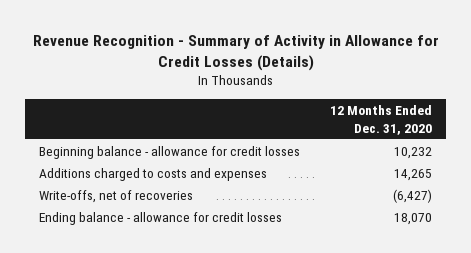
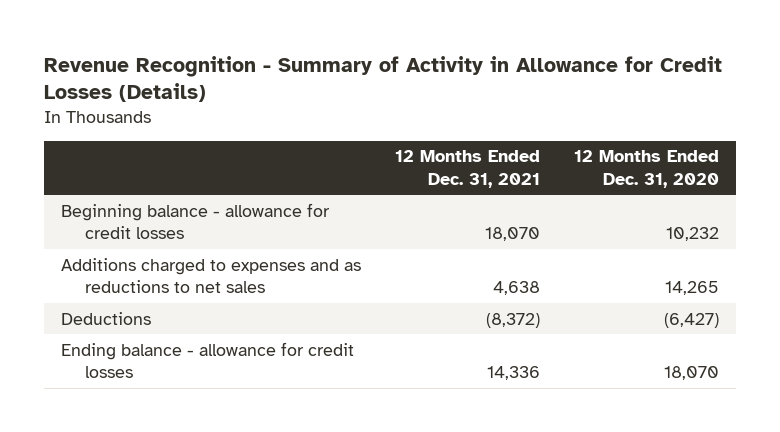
none -> [394,150,540,188] 12 Months Ended Dec. 31, 2021
[39,168,268,182] Additions charged to costs and expenses -> [60,257,361,294] Additions charged to expenses and as reductions to net sales
[39,190,194,204] Write-offs, net of recoveries -> [60,311,151,325] Deductions

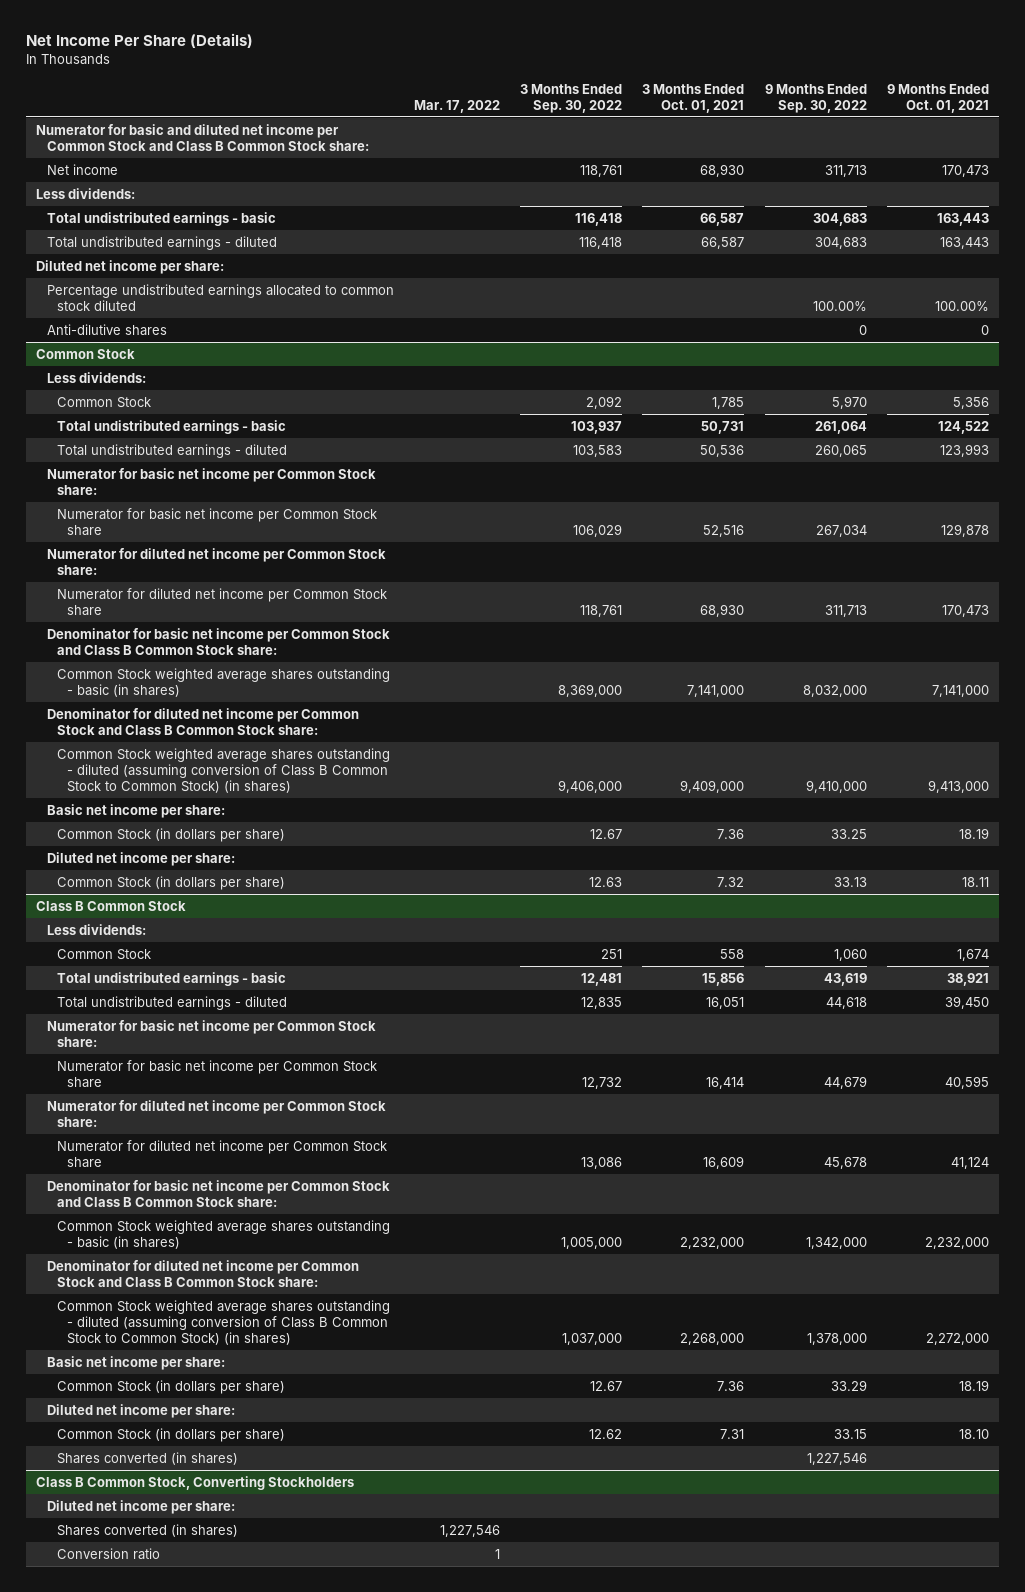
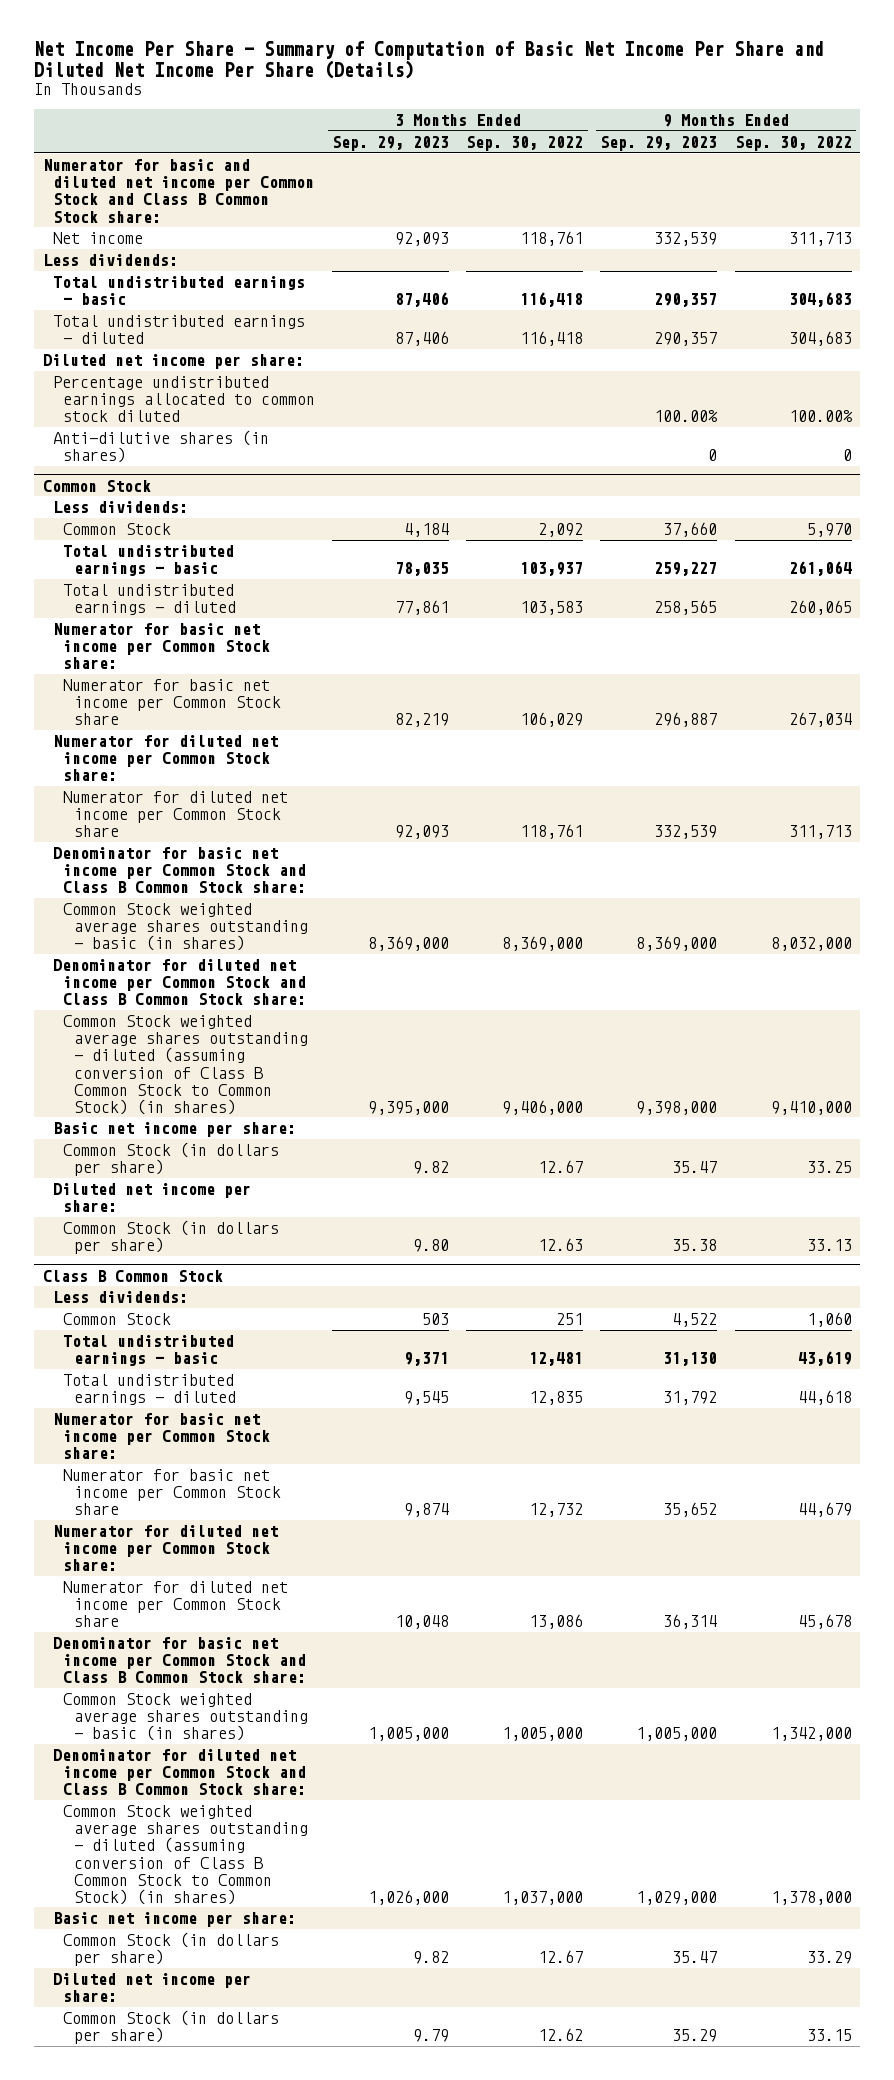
[26,33,254,49] Net Income Per Share (Details) -> [34,40,825,79] Net Income Per Share - Summary of Computation of Basic Net Income Per Share and Diluted Net Income Per Share (Details)
[413,99,500,113] Mar. 17, 2022 -> none
[642,83,745,113] 3 Months Ended Oct. 01, 2021 -> none
[886,83,989,113] 9 Months Ended Oct. 01, 2021 -> none
none -> [332,136,450,152] Sep. 29, 2023
none -> [600,136,718,152] Sep. 29, 2023
[46,323,167,336] Anti-dilutive shares -> [53,430,270,464] Anti-dilutive shares (in shares)
[57,1451,239,1465] Shares converted (in shares) -> none
[36,1475,355,1490] Class B Common Stock, Converting Stockholders -> none
[46,1499,235,1514] Diluted net income per share: -> none
[57,1523,239,1537] Shares converted (in shares) -> none
[57,1547,161,1560] Conversion ratio -> none

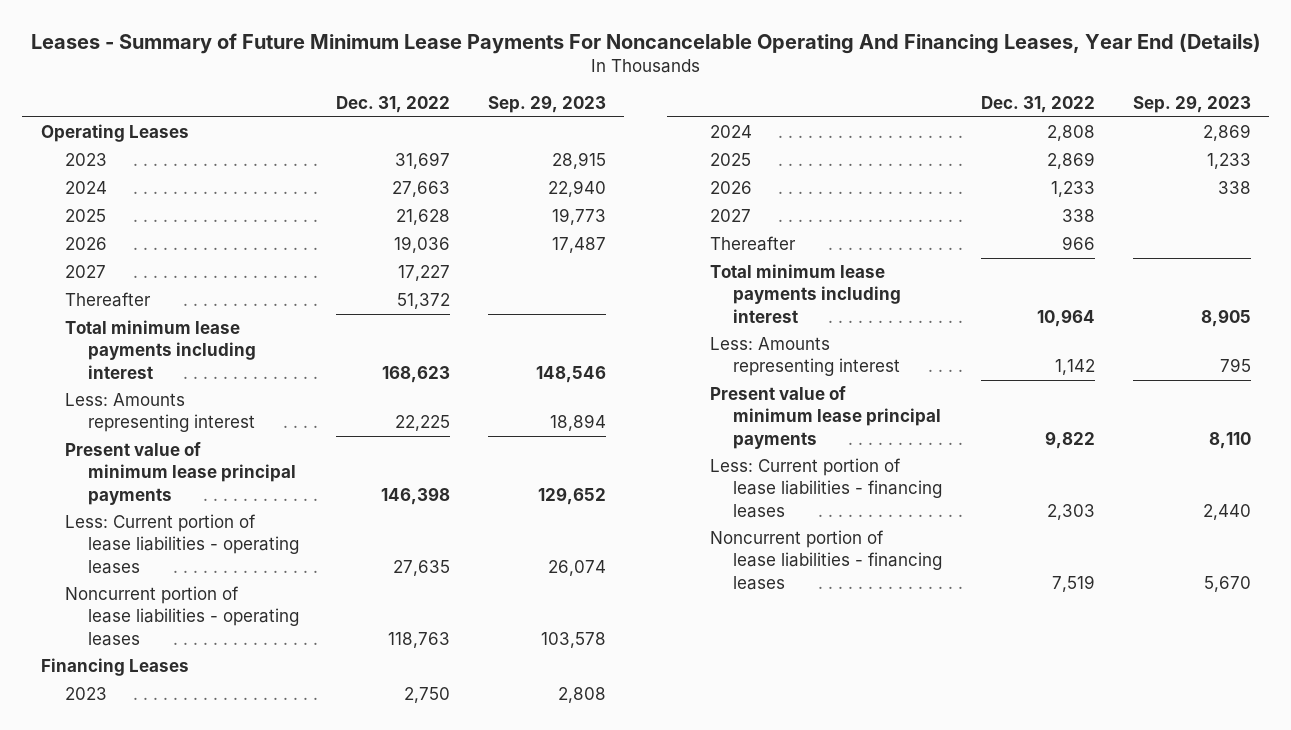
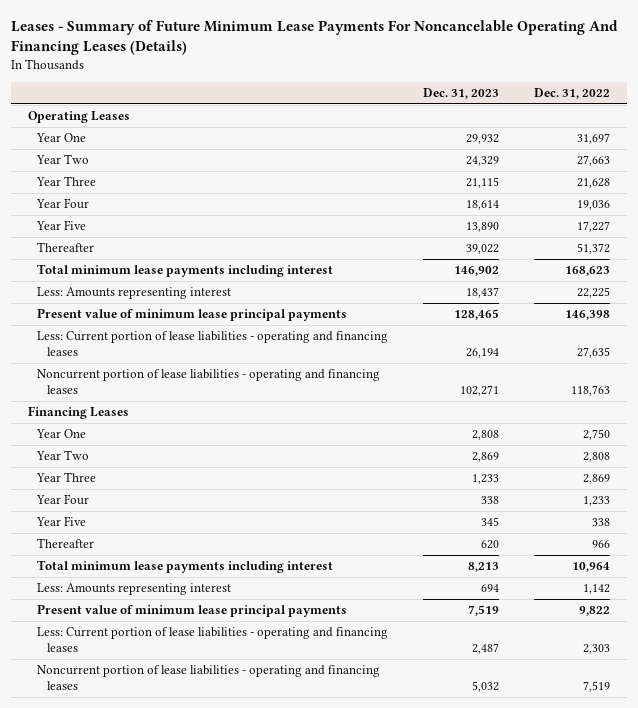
[30,32,1261,54] Leases - Summary of Future Minimum Lease Payments For Noncancelable Operating And Financing Leases, Year End (Details) -> [10,20,618,56] Leases - Summary of Future Minimum Lease Payments For Noncancelable Operating And Financing Leases (Details)
[487,95,606,114] Sep. 29, 2023 -> none
none -> [423,88,500,100] Dec. 31, 2023
[64,153,107,167] 2023 -> [36,133,87,143] Year One
[64,181,107,195] 2024 -> [36,154,90,165] Year Two
[64,209,106,223] 2025 -> [36,176,97,187] Year Three
[64,237,107,251] 2026 -> [36,198,90,210] Year Four
[64,265,106,279] 2027 -> [36,220,87,231] Year Five
[64,514,300,574] Less: Current portion of lease liabilities - operating leases -> [37,331,389,357] Less: Current portion of lease liabilities - operating and financing leases
[64,586,300,646] Noncurrent portion of lease liabilities - operating leases -> [37,369,381,395] Noncurrent portion of lease liabilities - operating and financing leases
[64,687,107,701] 2023 -> [36,429,87,439] Year One
[709,125,752,139] 2024 -> [36,450,90,461] Year Two
[709,153,751,167] 2025 -> [36,472,97,483] Year Three
[709,181,752,195] 2026 -> [36,494,90,506] Year Four
[709,209,751,223] 2027 -> [36,516,87,527] Year Five
[709,458,943,518] Less: Current portion of lease liabilities - financing leases -> [37,627,389,653] Less: Current portion of lease liabilities - operating and financing leases
[709,530,943,590] Noncurrent portion of lease liabilities - financing leases -> [37,665,381,691] Noncurrent portion of lease liabilities - operating and financing leases

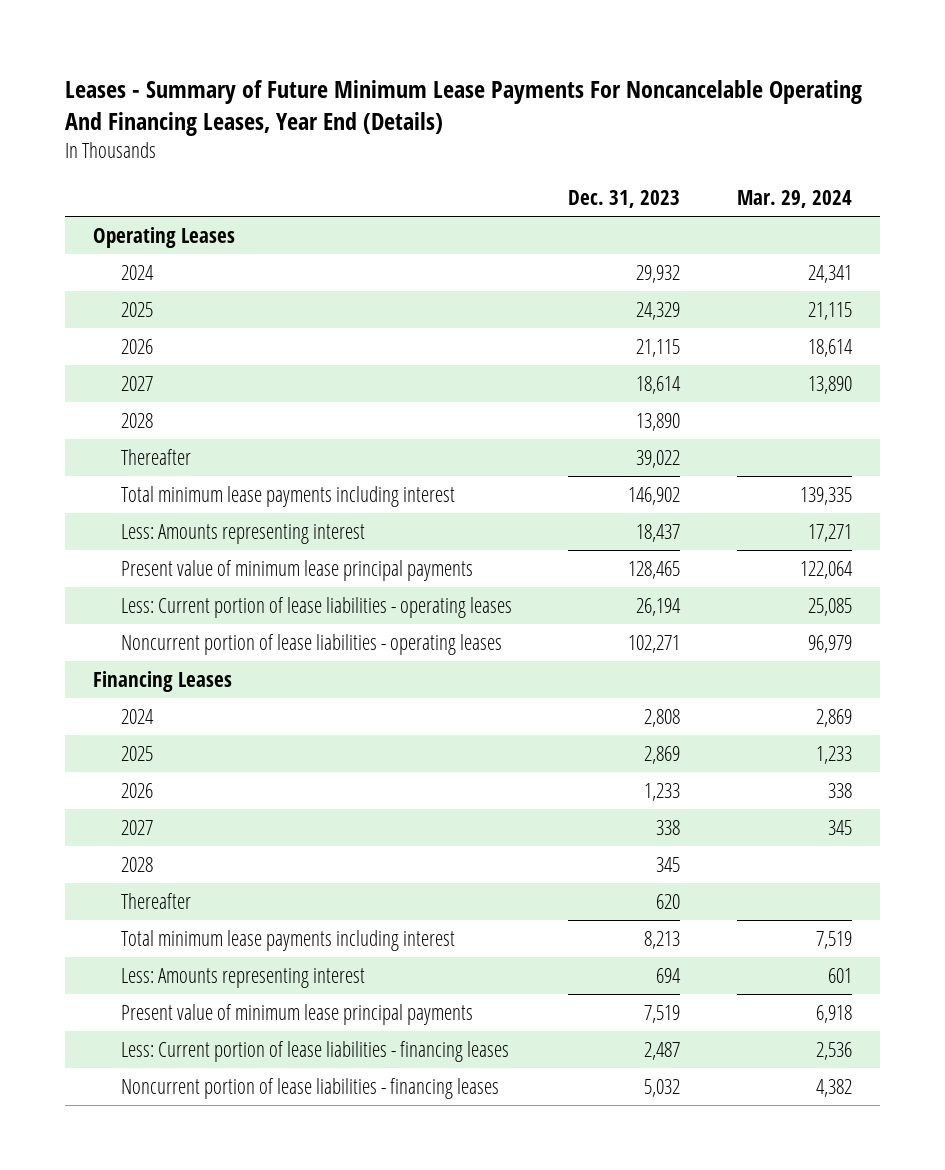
[10,20,618,56] Leases - Summary of Future Minimum Lease Payments For Noncancelable Operating And Financing Leases (Details) -> [65,79,863,137] Leases - Summary of Future Minimum Lease Payments For Noncancelable Operating And Financing Leases, Year End (Details)
[534,88,611,100] Dec. 31, 2022 -> none
none -> [736,190,852,209] Mar. 29, 2024
[36,133,87,143] Year One -> [121,265,155,281] 2024
[36,154,90,165] Year Two -> [121,302,154,318] 2025
[36,176,97,187] Year Three -> [121,339,154,355] 2026
[36,198,90,210] Year Four -> [121,376,154,392] 2027
[36,220,87,231] Year Five -> [121,413,154,429] 2028
[37,331,389,357] Less: Current portion of lease liabilities - operating and financing leases -> [121,597,513,619] Less: Current portion of lease liabilities - operating leases
[37,369,381,395] Noncurrent portion of lease liabilities - operating and financing leases -> [121,634,503,656] Noncurrent portion of lease liabilities - operating leases
[36,429,87,439] Year One -> [121,709,155,725] 2024
[36,450,90,461] Year Two -> [121,746,154,762] 2025
[36,472,97,483] Year Three -> [121,783,154,799] 2026
[36,494,90,506] Year Four -> [121,820,154,836] 2027
[36,516,87,527] Year Five -> [121,857,154,873] 2028
[37,627,389,653] Less: Current portion of lease liabilities - operating and financing leases -> [121,1041,510,1063] Less: Current portion of lease liabilities - financing leases
[37,665,381,691] Noncurrent portion of lease liabilities - operating and financing leases -> [121,1078,500,1100] Noncurrent portion of lease liabilities - financing leases

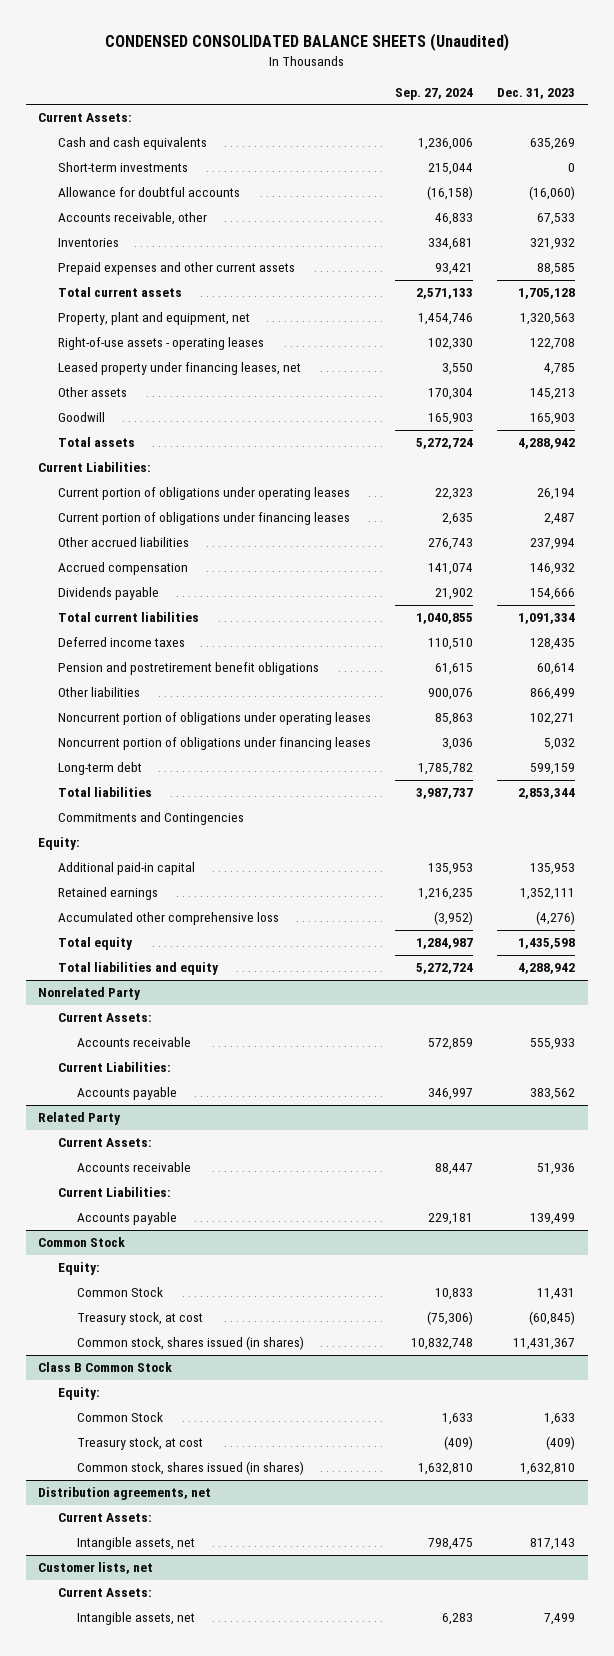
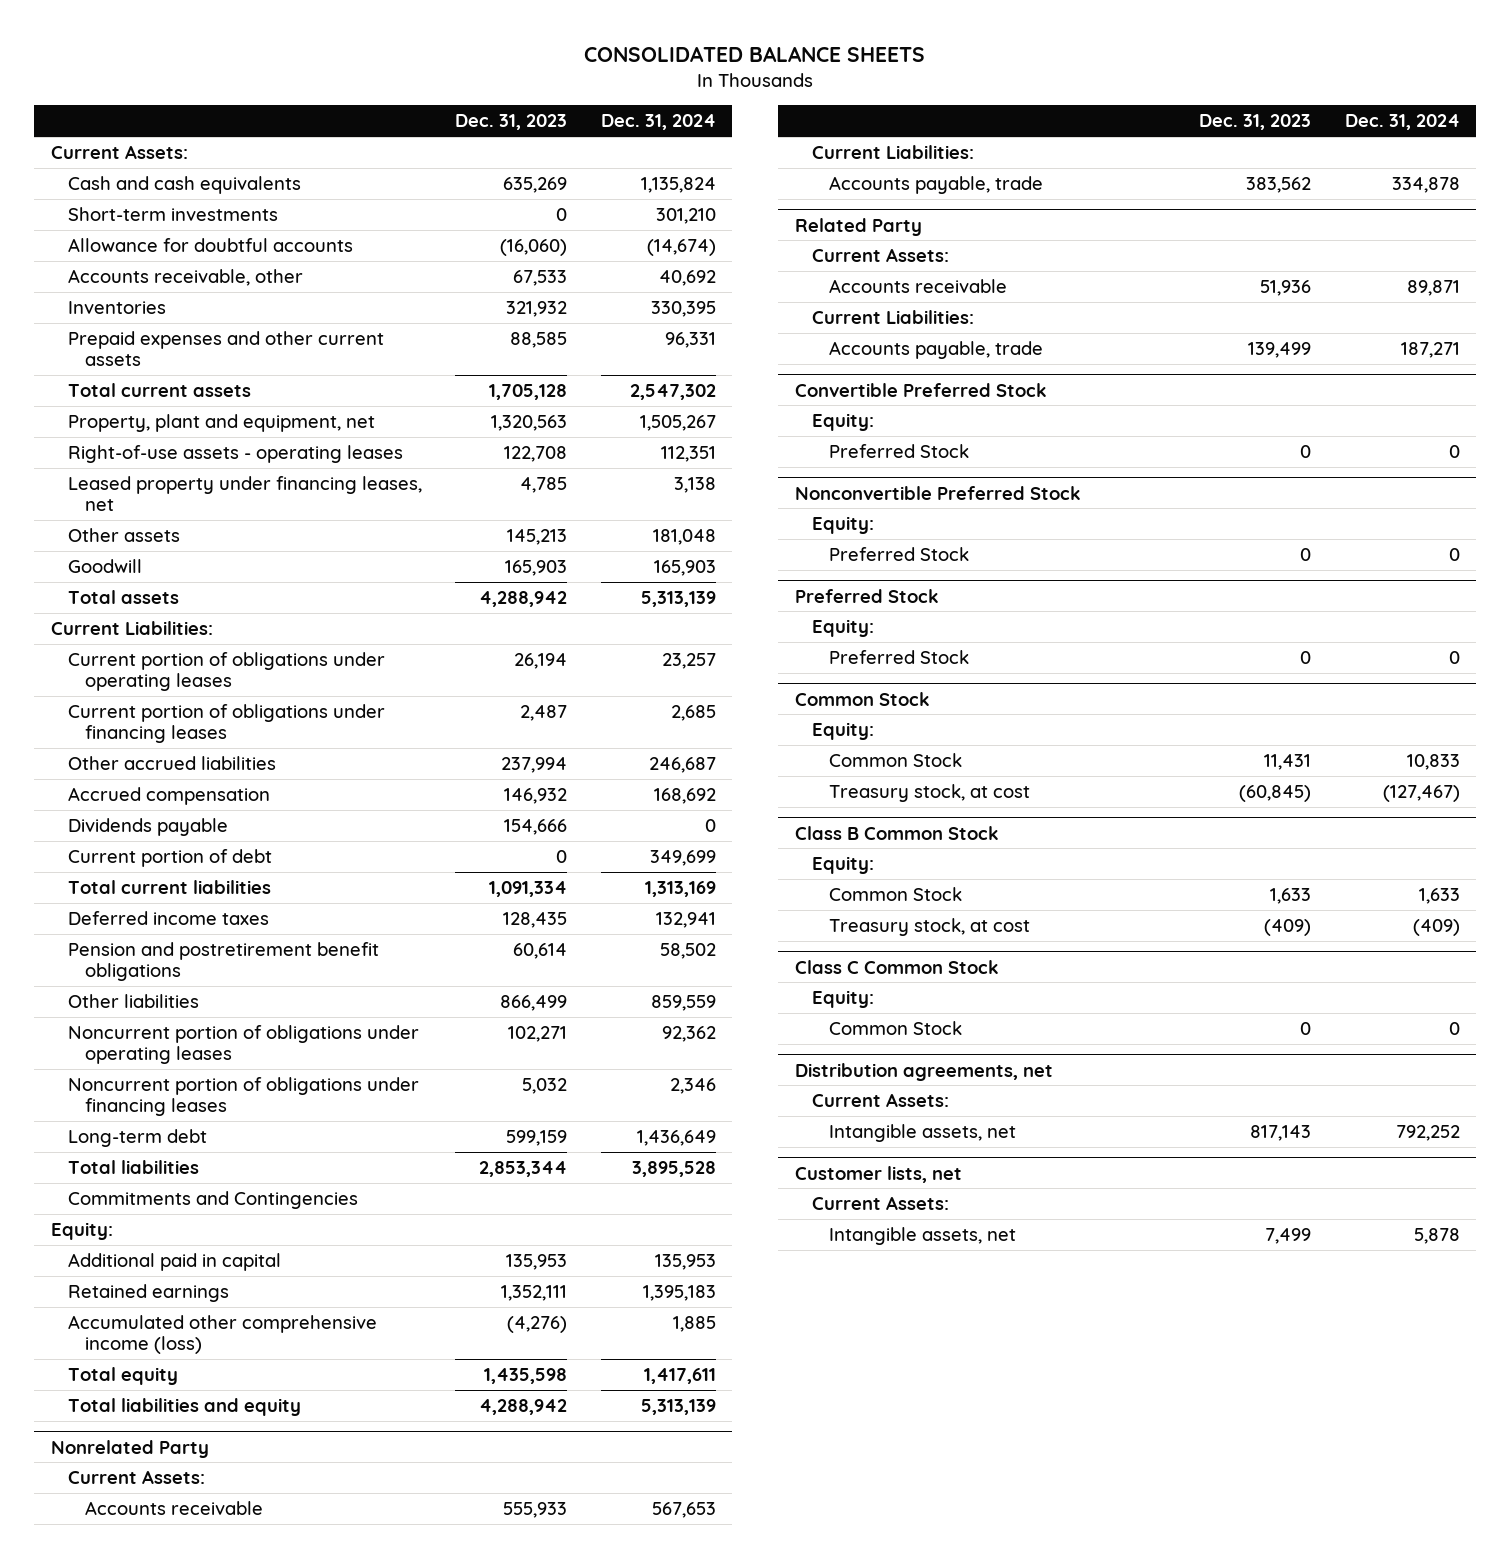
[104,33,509,52] CONDENSED CONSOLIDATED BALANCE SHEETS (Unaudited) -> [584,46,926,63] CONSOLIDATED BALANCE SHEETS
[395,87,474,100] Sep. 27, 2024 -> none
none -> [600,114,716,131] Dec. 31, 2024
none -> [67,848,272,867] Current portion of debt
[57,862,195,876] Additional paid-in capital -> [67,1252,281,1271] Additional paid in capital
[57,912,279,926] Accumulated other comprehensive loss -> [67,1314,377,1355] Accumulated other comprehensive income (loss)
[77,1087,178,1101] Accounts payable -> [829,175,1044,194] Accounts payable, trade
[77,1212,178,1226] Accounts payable -> [829,340,1044,359] Accounts payable, trade
none -> [794,382,1047,397] Convertible Preferred Stock
none -> [811,412,874,431] Equity:
none -> [829,443,970,458] Preferred Stock
none -> [794,485,1081,500] Nonconvertible Preferred Stock
none -> [811,515,874,534] Equity:
none -> [829,546,970,561] Preferred Stock
none -> [794,588,939,603] Preferred Stock
none -> [811,618,874,637] Equity:
none -> [829,649,970,664] Preferred Stock
[77,1336,305,1351] Common stock, shares issued (in shares) -> none
[77,1461,305,1476] Common stock, shares issued (in shares) -> none
none -> [794,959,999,974] Class C Common Stock
none -> [811,989,874,1008] Equity:
none -> [829,1020,963,1035] Common Stock

